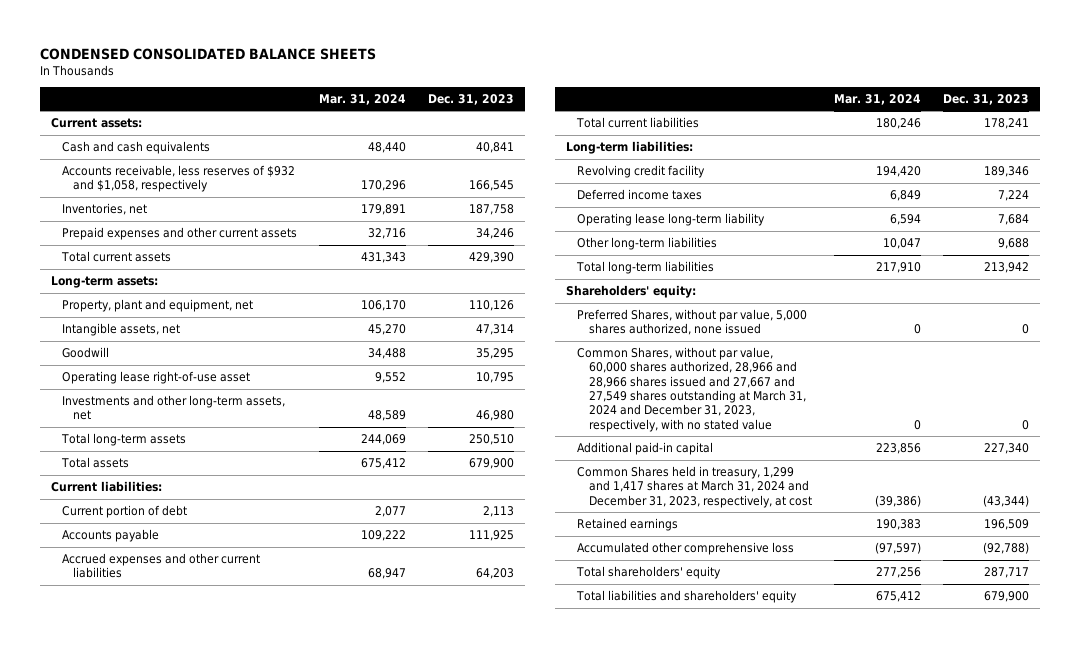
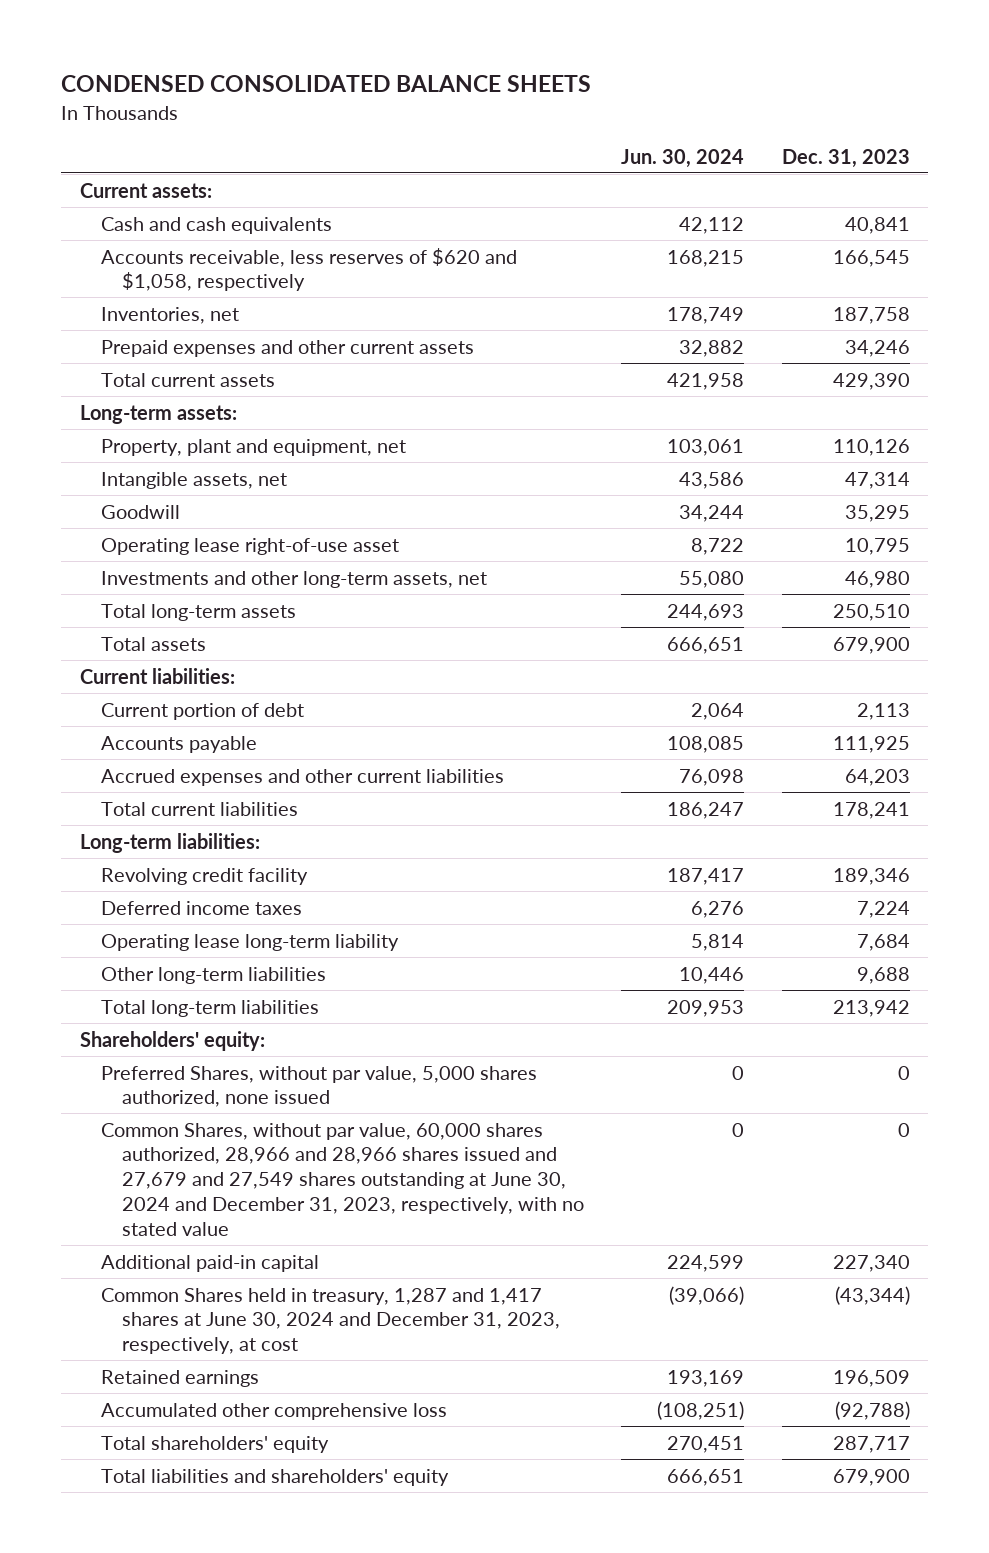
[319,93,407,105] Mar. 31, 2024 -> none
none -> [621,148,745,168] Jun. 30, 2024
[62,165,296,193] Accounts receivable, less reserves of $932 and $1,058, respectively -> [100,247,517,292] Accounts receivable, less reserves of $620 and $1,058, respectively
[577,347,806,432] Common Shares, without par value, 60,000 shares authorized, 28,966 and 28,966 shares issued and 27,667 and 27,549 shares outstanding at March 31, 2024 and December 31, 2023, respectively, with no stated value -> [100,1122,584,1236] Common Shares, without par value, 60,000 shares authorized, 28,966 and 28,966 shares issued and 27,679 and 27,549 shares outstanding at June 30, 2024 and December 31, 2023, respectively, with no stated value
[577,466,812,508] Common Shares held in treasury, 1,299 and 1,417 shares at March 31, 2024 and December 31, 2023, respectively, at cost -> [100,1287,560,1355] Common Shares held in treasury, 1,287 and 1,417 shares at June 30, 2024 and December 31, 2023, respectively, at cost

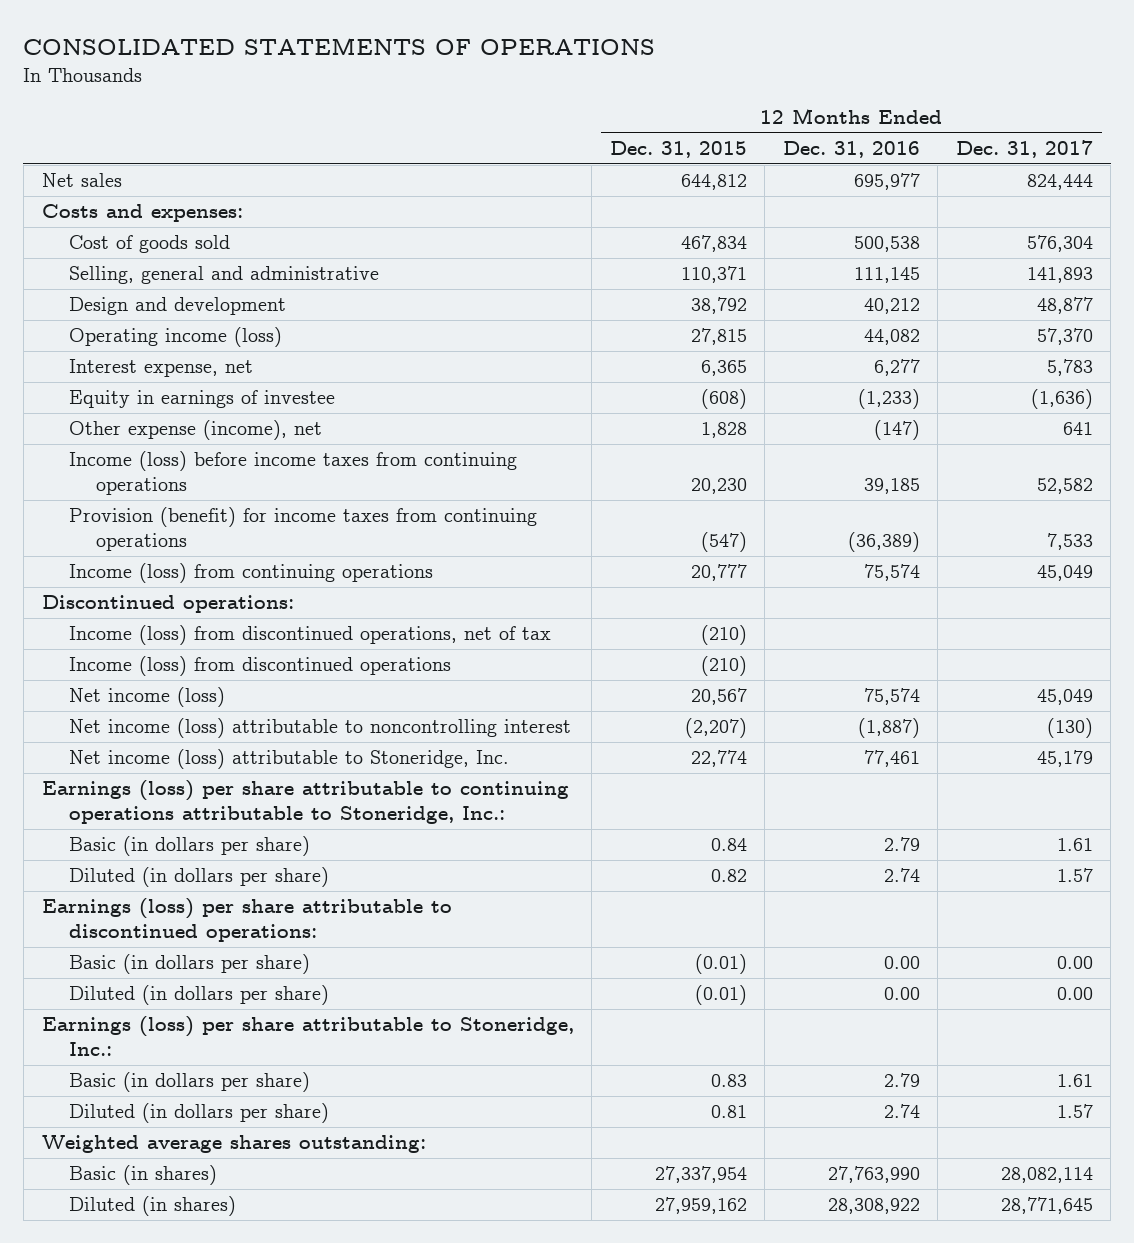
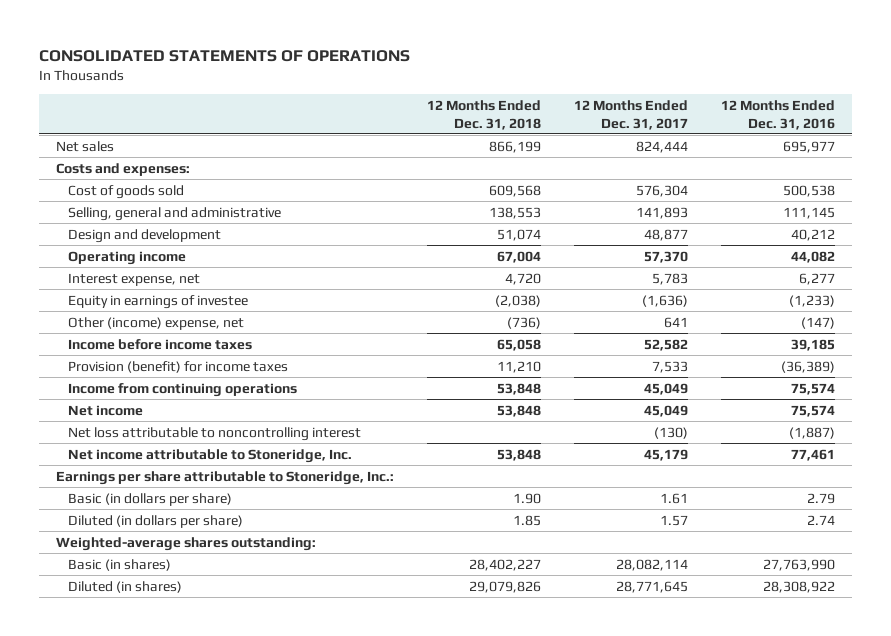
[609,141,747,159] Dec. 31, 2015 -> none
none -> [426,99,541,130] 12 Months Ended Dec. 31, 2018
[68,327,282,348] Operating income (loss) -> [67,250,186,265] Operating income
[41,595,294,614] Discontinued operations: -> none
[68,625,551,646] Income (loss) from discontinued operations, net of tax -> none
[68,656,451,677] Income (loss) from discontinued operations -> none
[41,780,569,825] Earnings (loss) per share attributable to continuing operations attributable to Stoneridge, Inc.: -> none
[68,836,310,857] Basic (in dollars per share) -> none
[68,867,329,888] Diluted (in dollars per share) -> none
[41,898,452,943] Earnings (loss) per share attributable to discontinued operations: -> none
[68,954,310,975] Basic (in dollars per share) -> none
[68,985,329,1006] Diluted (in dollars per share) -> none
[68,420,322,441] Other expense (income), net -> [67,316,244,330] Other (income) expense, net
[68,451,517,496] Income (loss) before income taxes from continuing operations -> [67,338,252,350] Income before income taxes
[68,507,537,552] Provision (benefit) for income taxes from continuing operations -> [67,360,288,373] Provision (benefit) for income taxes
[68,563,433,584] Income (loss) from continuing operations -> [67,382,297,397] Income from continuing operations
[68,687,225,708] Net income (loss) -> [67,404,143,416] Net income
[68,718,571,739] Net income (loss) attributable to noncontrolling interest -> [67,426,361,441] Net loss attributable to noncontrolling interest
[68,749,509,770] Net income (loss) attributable to Stoneridge, Inc. -> [67,448,352,463] Net income attributable to Stoneridge, Inc.
[41,1016,574,1057] Earnings (loss) per share attributable to Stoneridge, Inc.: -> [55,470,394,485] Earnings per share attributable to Stoneridge, Inc.:
[41,1135,426,1154] Weighted average shares outstanding: -> [55,536,316,551] Weighted-average shares outstanding:

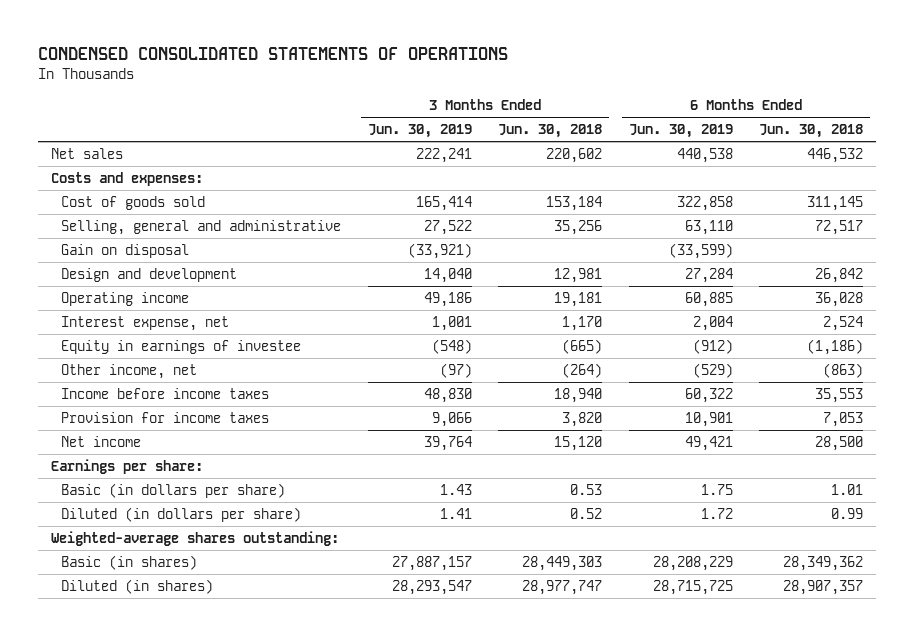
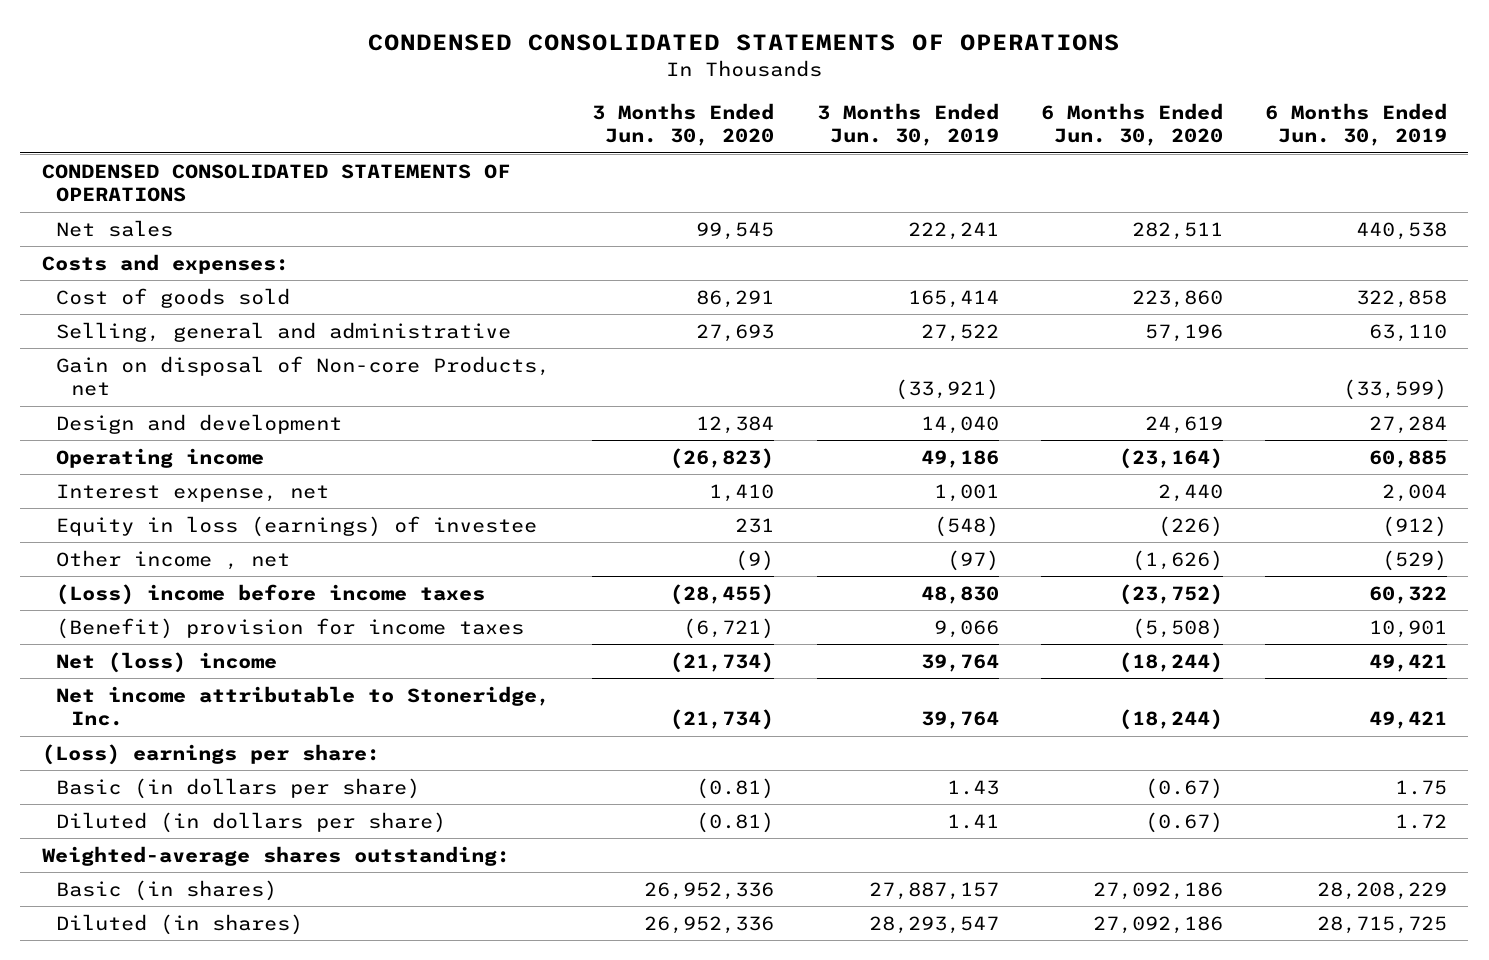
[498,124,603,139] Jun. 30, 2018 -> none
[759,124,864,139] Jun. 30, 2018 -> none
none -> [592,102,775,147] 3 Months Ended Jun. 30, 2020
none -> [1040,102,1223,147] 6 Months Ended Jun. 30, 2020
none -> [41,163,510,203] CONDENSED CONSOLIDATED STATEMENTS OF OPERATIONS
[60,244,189,259] Gain on disposal -> [56,355,551,397] Gain on disposal of Non-core Products, net
[60,340,301,355] Equity in earnings of investee -> [56,515,538,537] Equity in loss (earnings) of investee
[60,364,197,380] Other income, net -> [56,549,291,570] Other income , net
[60,388,269,400] Income before income taxes -> [56,583,486,605] (Loss) income before income taxes
[60,412,269,424] Provision for income taxes -> [56,617,525,639] (Benefit) provision for income taxes
none -> [56,651,278,673] Net (loss) income
[60,436,141,448] Net income -> [56,685,551,727] Net income attributable to Stoneridge, Inc.
[51,459,204,475] Earnings per share: -> [41,743,380,765] (Loss) earnings per share:

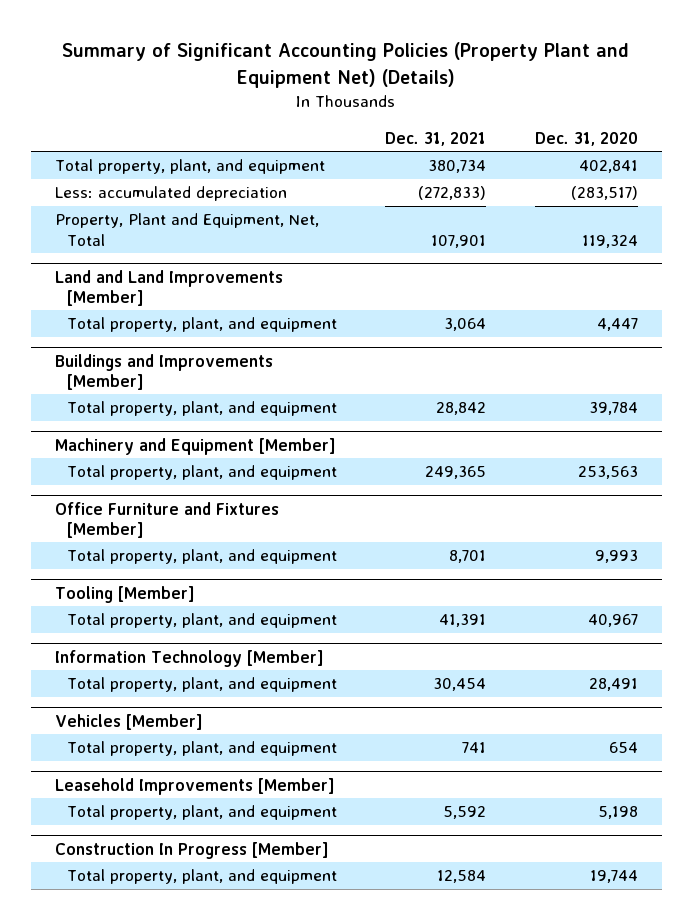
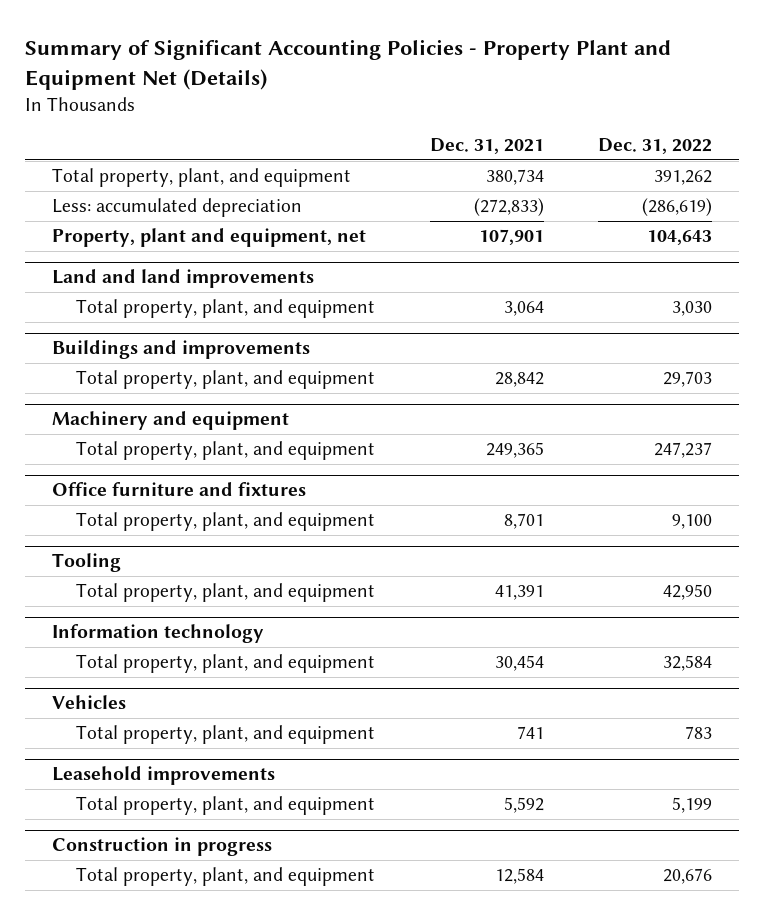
[62,42,630,88] Summary of Significant Accounting Policies (Property Plant and Equipment Net) (Details) -> [24,38,671,90] Summary of Significant Accounting Policies - Property Plant and Equipment Net (Details)
[534,131,638,146] Dec. 31, 2020 -> none
none -> [597,138,712,155] Dec. 31, 2022
[54,213,319,246] Property, Plant and Equipment, Net, Total -> [51,228,366,248] Property, plant and equipment, net
[54,269,283,306] Land and Land Improvements [Member] -> [51,269,314,289] Land and land improvements
[54,353,273,390] Buildings and Improvements [Member] -> [51,340,310,360] Buildings and improvements
[54,437,336,455] Machinery and Equipment [Member] -> [51,411,289,431] Machinery and equipment
[54,501,279,538] Office Furniture and Fixtures [Member] -> [51,482,306,497] Office furniture and fixtures
[54,585,195,603] Tooling [Member] -> [51,553,121,573] Tooling
[54,649,324,667] Information Technology [Member] -> [51,624,264,644] Information technology
[54,713,203,730] Vehicles [Member] -> [51,695,126,710] Vehicles
[54,777,335,795] Leasehold Improvements [Member] -> [51,766,275,786] Leasehold improvements
[54,841,329,859] Construction In Progress [Member] -> [51,837,272,857] Construction in progress

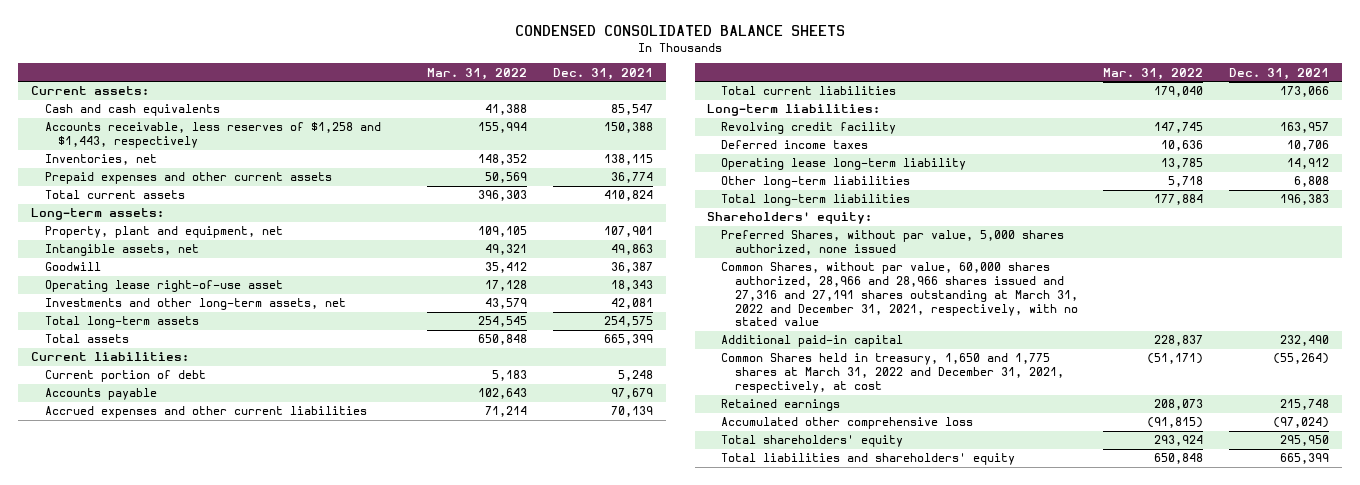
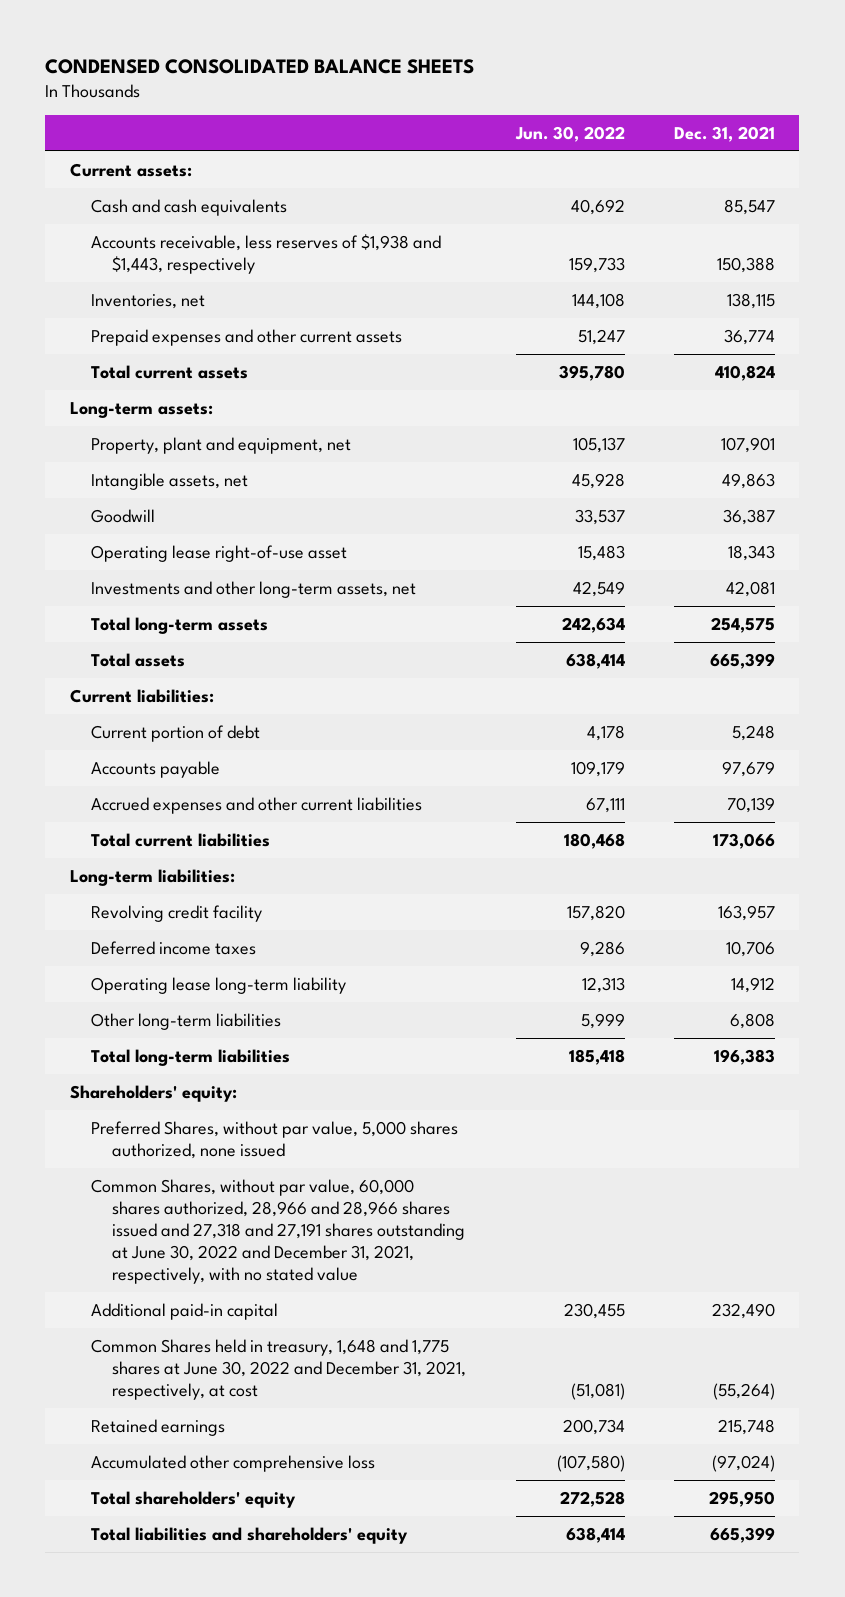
[426,67,527,80] Mar. 31, 2022 -> none
none -> [514,125,625,142] Jun. 30, 2022
[44,122,381,149] Accounts receivable, less reserves of $1,258 and $1,443, respectively -> [91,233,442,274] Accounts receivable, less reserves of $1,938 and $1,443, respectively
[721,262,1078,327] Common Shares, without par value, 60,000 shares authorized, 28,966 and 28,966 shares issued and 27,316 and 27,191 shares outstanding at March 31, 2022 and December 31, 2021, respectively, with no stated value -> [91,1178,466,1285] Common Shares, without par value, 60,000 shares authorized, 28,966 and 28,966 shares issued and 27,318 and 27,191 shares outstanding at June 30, 2022 and December 31, 2021, respectively, with no stated value
[721,353,1064,393] Common Shares held in treasury, 1,650 and 1,775 shares at March 31, 2022 and December 31, 2021, respectively, at cost -> [91,1338,467,1401] Common Shares held in treasury, 1,648 and 1,775 shares at June 30, 2022 and December 31, 2021, respectively, at cost

